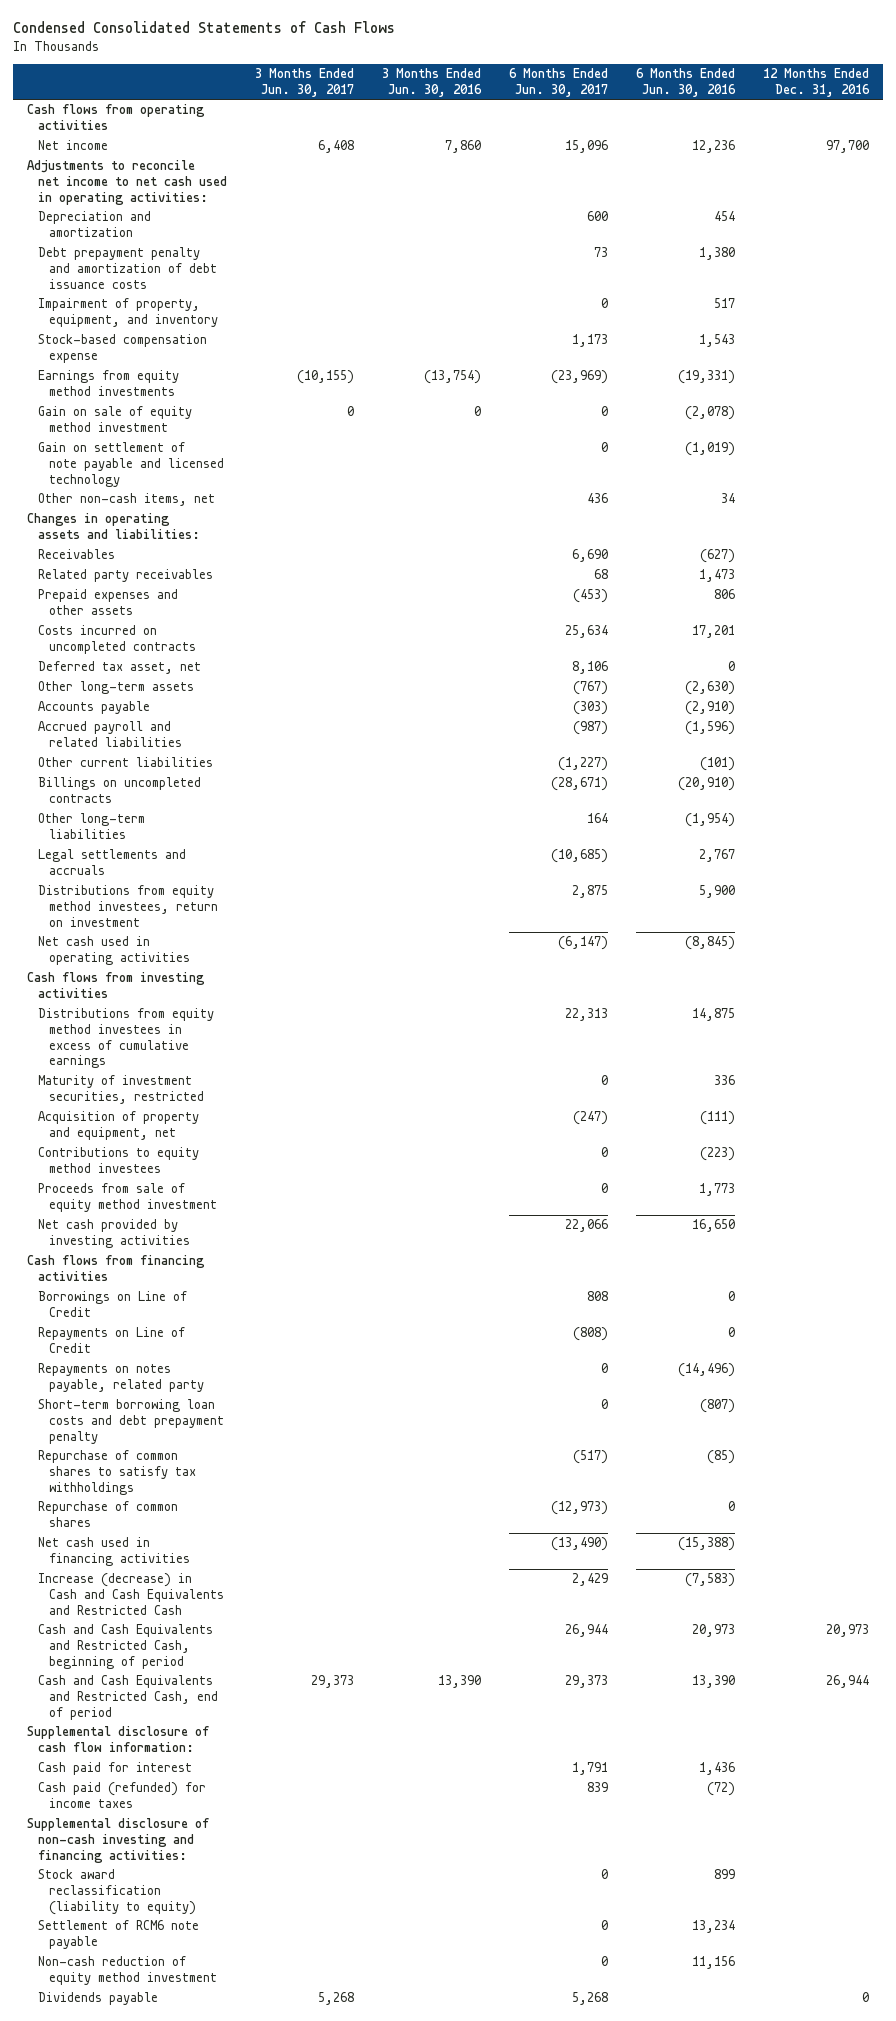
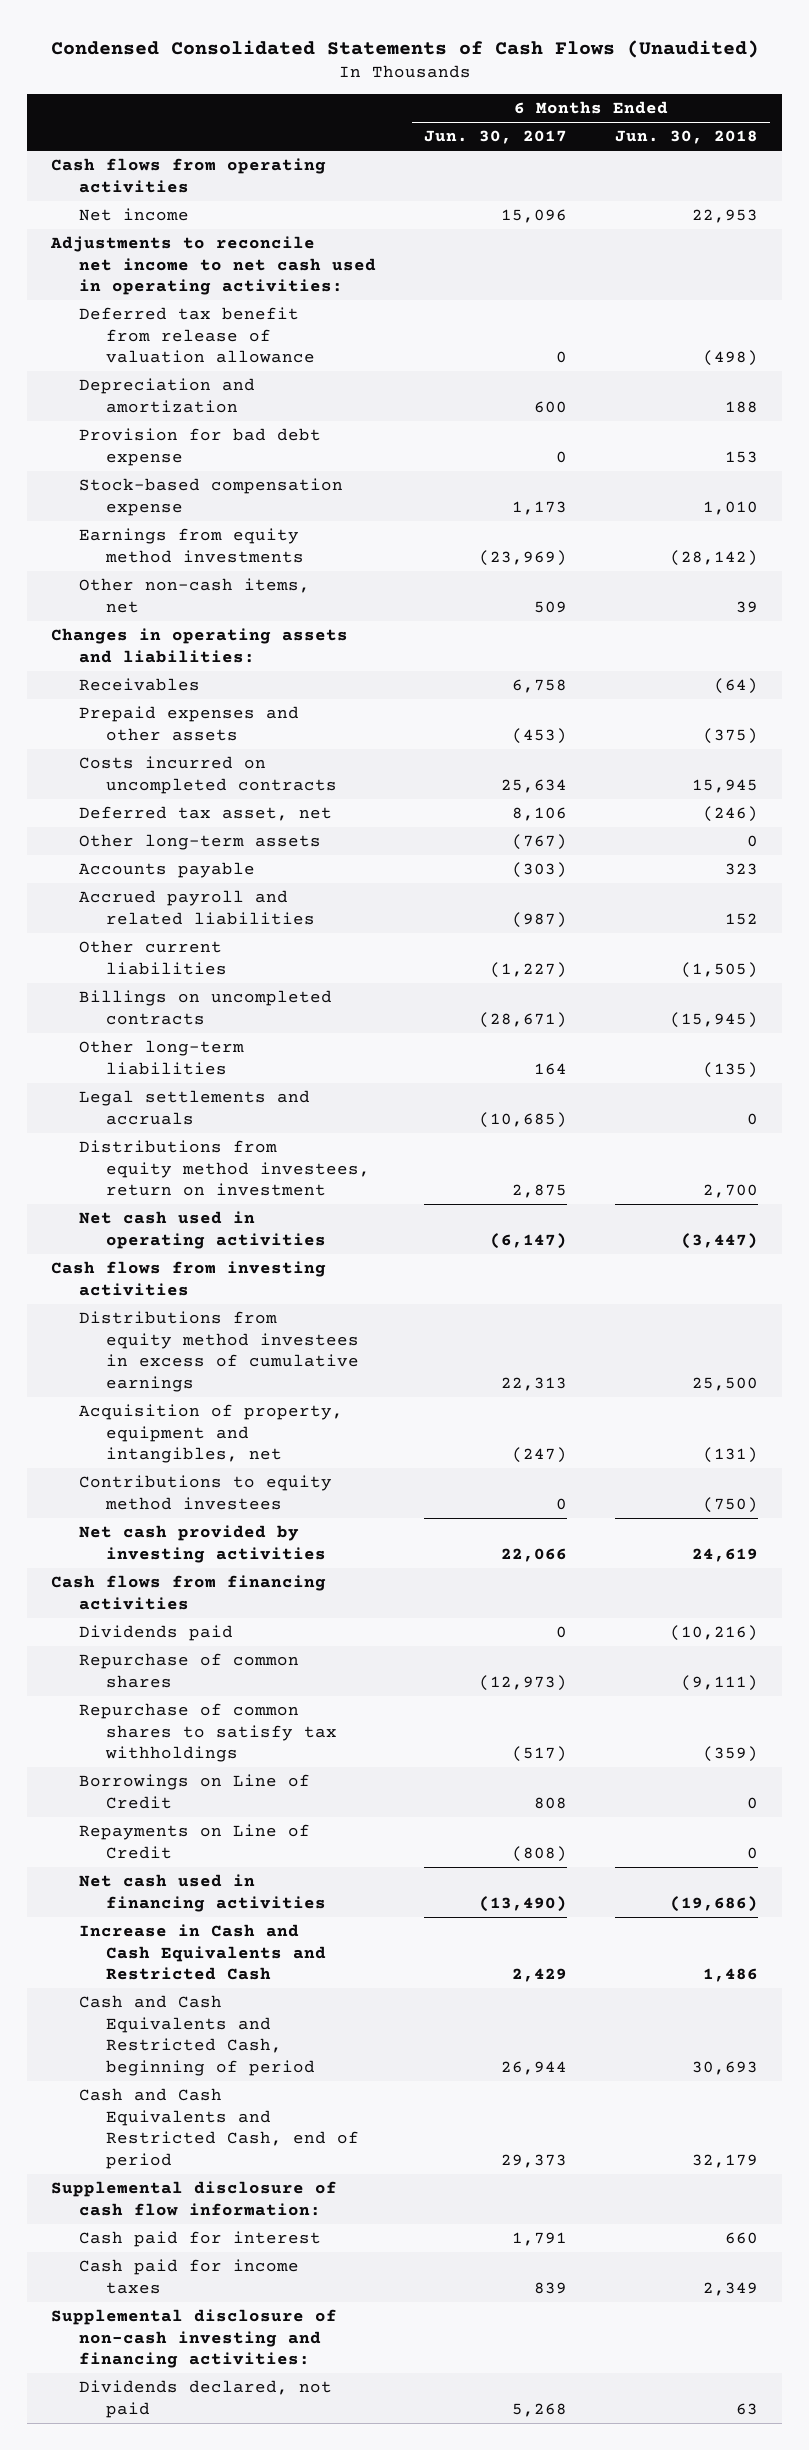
[13,21,396,34] Condensed Consolidated Statements of Cash Flows -> [50,39,759,58] Condensed Consolidated Statements of Cash Flows (Unaudited)
[255,67,355,97] 3 Months Ended Jun. 30, 2017 -> none
[382,67,483,97] 3 Months Ended Jun. 30, 2016 -> none
[636,67,737,97] 6 Months Ended Jun. 30, 2016 -> none
[763,67,871,97] 12 Months Ended Dec. 31, 2016 -> none
none -> [615,130,759,145] Jun. 30, 2018
none -> [78,307,316,364] Deferred tax benefit from release of valuation allowance
[38,247,218,289] Debt prepayment penalty and amortization of debt issuance costs -> none
[38,298,219,328] Impairment of property, equipment, and inventory -> none
none -> [78,428,321,466] Provision for bad debt expense
[38,406,193,433] Gain on sale of equity method investment -> none
[38,442,225,487] Gain on settlement of note payable and licensed technology -> none
[587,493,609,504] 436 -> [533,600,567,613] 509
[38,569,214,583] Related party receivables -> none
[572,549,609,563] 6,690 -> [511,679,567,694] 6,758
[38,1075,205,1105] Maturity of investment securities, restricted -> none
[38,1111,200,1141] Acquisition of property and equipment, net -> [78,1404,343,1464] Acquisition of property, equipment and intangibles, net
[38,1183,218,1213] Proceeds from sale of equity method investment -> none
none -> [78,1625,233,1642] Dividends paid
[38,1501,179,1528] Repurchase of common shares -> [78,1653,299,1688] Repurchase of common shares
[38,1450,197,1495] Repurchase of common shares to satisfy tax withholdings -> [78,1703,338,1763] Repurchase of common shares to satisfy tax withholdings
[38,1363,205,1393] Repayments on notes payable, related party -> none
[38,1399,225,1444] Short-term borrowing loan costs and debt prepayment penalty -> none
[38,1573,225,1615] Increase (decrease) in Cash and Cash Equivalents and Restricted Cash -> [78,1924,327,1981] Increase in Cash and Cash Equivalents and Restricted Cash
[38,1782,207,1809] Cash paid (refunded) for income taxes -> [78,2259,299,2294] Cash paid for income taxes
[38,1869,197,1915] Stock award reclassification (liability to equity) -> none
[38,1920,200,1950] Settlement of RCM6 note payable -> none
[38,1956,218,1986] Non-cash reduction of equity method investment -> none
[38,1992,159,2006] Dividends payable -> [78,2380,332,2418] Dividends declared, not paid

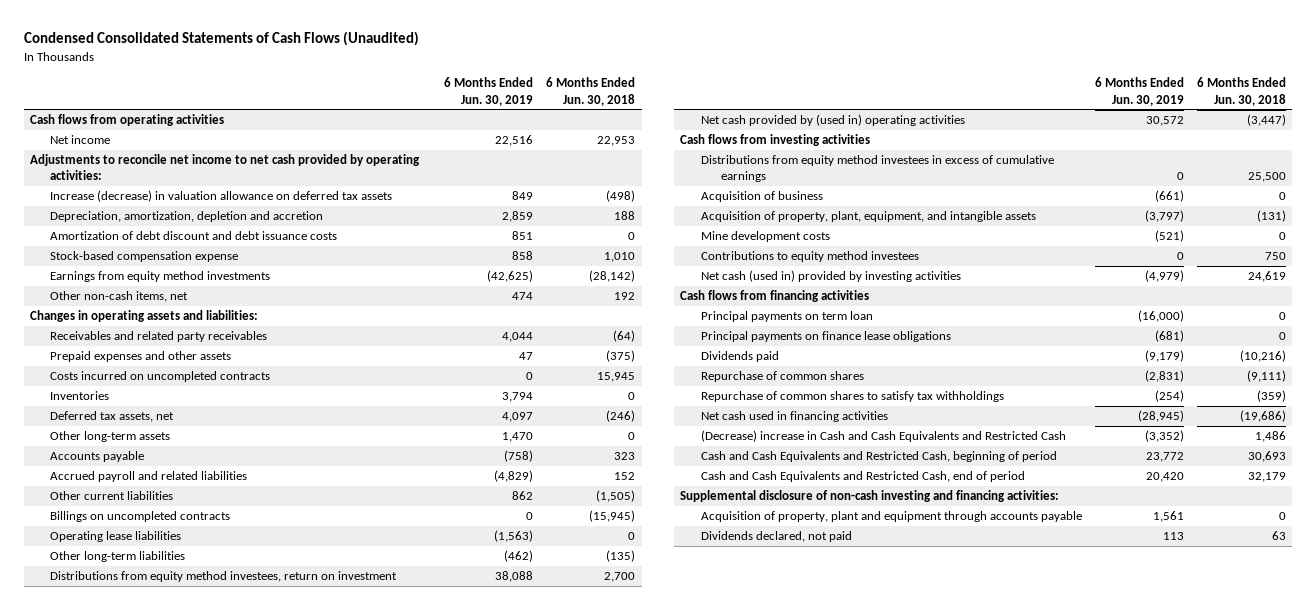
[423,130,567,145] Jun. 30, 2017 -> none
none -> [444,77,534,106] 6 Months Ended Jun. 30, 2019
[78,428,321,466] Provision for bad debt expense -> none
[50,236,376,296] Adjustments to reconcile net income to net cash used in operating activities: -> [30,153,421,181] Adjustments to reconcile net income to net cash provided by operating activities:
[78,307,316,364] Deferred tax benefit from release of valuation allowance -> [50,189,393,202] Increase (decrease) in valuation allowance on deferred tax assets
[78,378,255,413] Depreciation and amortization -> [50,210,324,222] Depreciation, amortization, depletion and accretion
none -> [50,230,338,240] Amortization of debt discount and debt issuance costs
[736,600,759,613] 39 -> [614,291,636,300] 192
[78,678,200,692] Receivables -> none
none -> [50,330,268,342] Receivables and related party receivables
none -> [50,390,110,400] Inventories
[78,806,332,822] Deferred tax asset, net -> [50,410,175,422] Deferred tax assets, net
none -> [50,530,182,542] Operating lease liabilities
[78,1090,310,1125] Legal settlements and accruals -> none
[78,1211,327,1249] Net cash used in operating activities -> [700,113,965,126] Net cash provided by (used in) operating activities
none -> [700,190,823,202] Acquisition of business
[78,1404,343,1464] Acquisition of property, equipment and intangibles, net -> [700,210,1036,222] Acquisition of property, plant, equipment, and intangible assets
none -> [700,230,830,242] Mine development costs
[703,1496,759,1513] (750) -> [1264,251,1286,260] 750
[78,1525,327,1563] Net cash provided by investing activities -> [700,269,961,282] Net cash (used in) provided by investing activities
none -> [700,310,873,322] Principal payments on term loan
none -> [700,330,951,342] Principal payments on finance lease obligations
[78,1774,310,1809] Borrowings on Line of Credit -> none
[78,1824,310,1859] Repayments on Line of Credit -> none
[78,1924,327,1981] Increase in Cash and Cash Equivalents and Restricted Cash -> [700,429,1066,442] (Decrease) increase in Cash and Cash Equivalents and Restricted Cash
[51,2181,338,2216] Supplemental disclosure of cash flow information: -> none
[78,2231,321,2248] Cash paid for interest -> none
[78,2259,299,2294] Cash paid for income taxes -> none
none -> [700,510,1082,522] Acquisition of property, plant and equipment through accounts payable

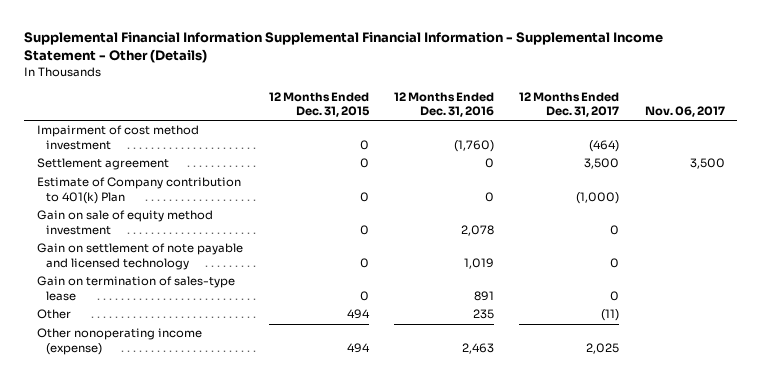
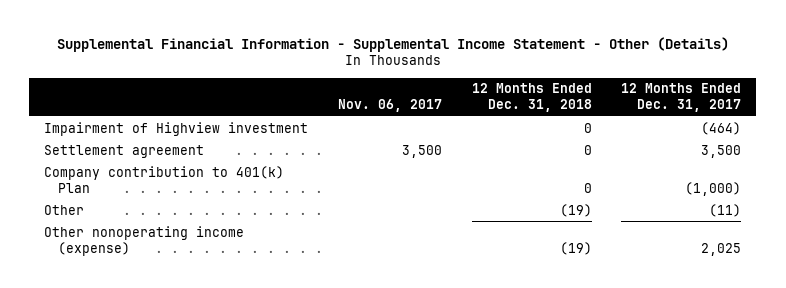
[24,32,664,64] Supplemental Financial Information Supplemental Financial Information - Supplemental Income Statement - Other (Details) -> [56,36,729,52] Supplemental Financial Information - Supplemental Income Statement - Other (Details)
[268,91,370,118] 12 Months Ended Dec. 31, 2015 -> none
[393,91,494,118] 12 Months Ended Dec. 31, 2016 -> none
none -> [471,83,592,113] 12 Months Ended Dec. 31, 2018
[37,125,200,150] Impairment of cost method investment -> [44,121,309,136] Impairment of Highview investment
[37,210,214,235] Gain on sale of equity method investment -> none
[37,243,244,270] Gain on settlement of note payable and licensed technology -> none
[37,276,236,301] Gain on termination of sales-type lease -> none
[37,177,242,204] Estimate of Company contribution to 401(k) Plan -> [44,165,285,193] Company contribution to 401(k) Plan

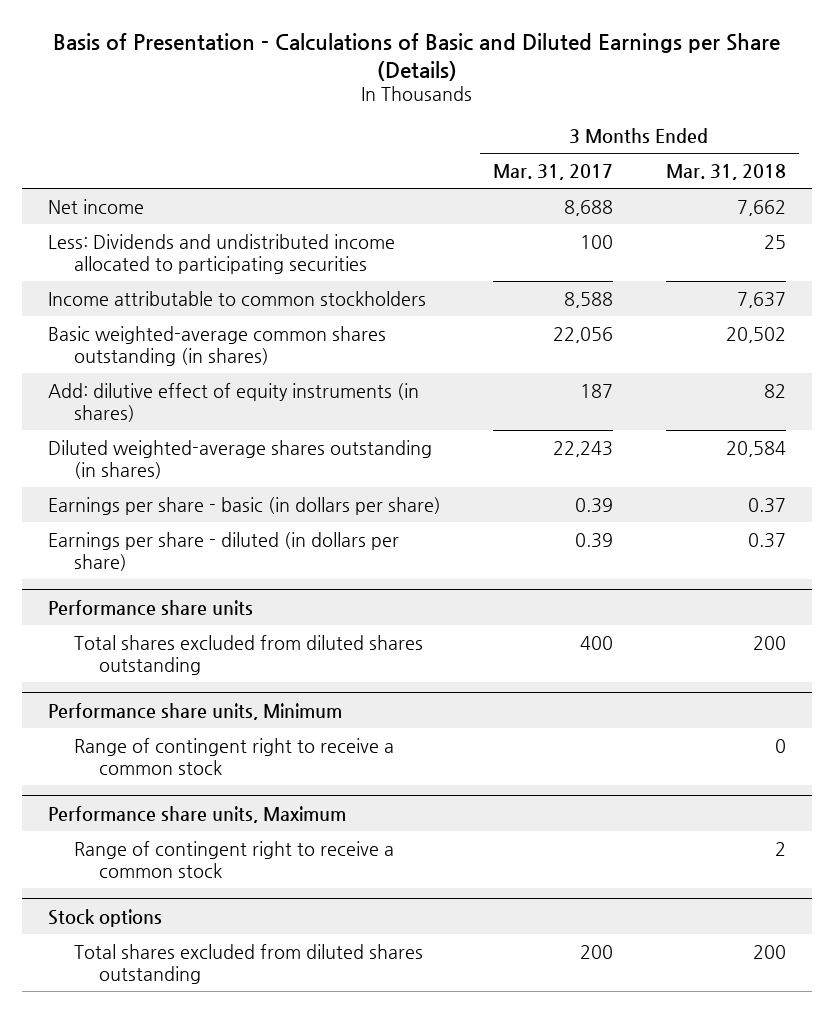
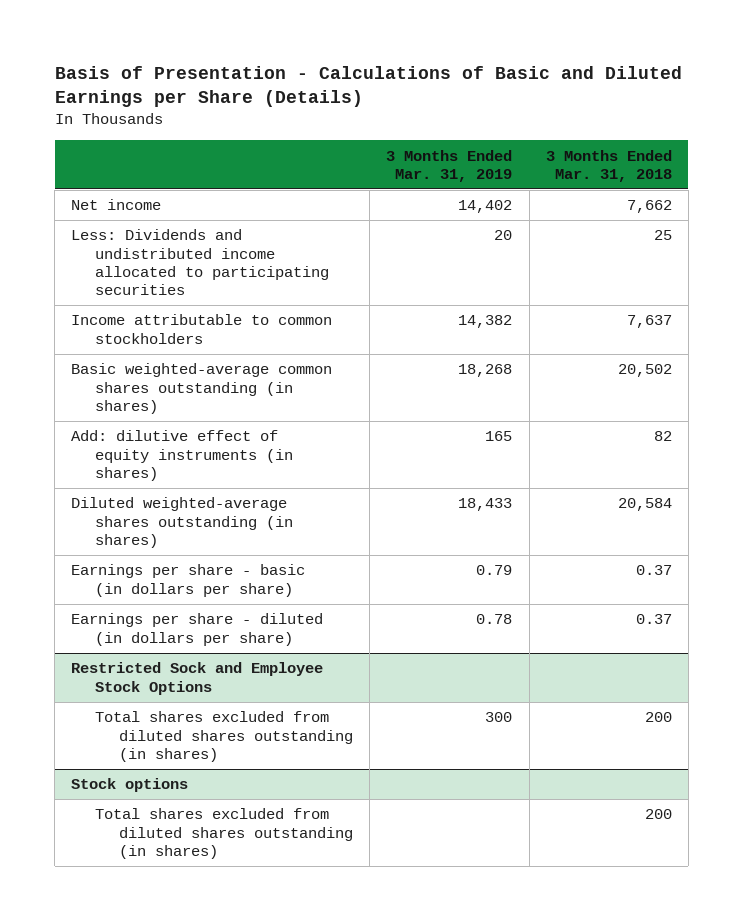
[493,164,614,181] Mar. 31, 2017 -> none
none -> [386,149,513,182] 3 Months Ended Mar. 31, 2019
[47,599,253,616] Performance share units -> none
[47,702,342,720] Performance share units, Minimum -> none
[73,737,394,775] Range of contingent right to receive a common stock -> none
[47,805,346,823] Performance share units, Maximum -> none
[73,840,394,878] Range of contingent right to receive a common stock -> none
none -> [71,662,324,695] Restricted Sock and Employee Stock Options
[73,634,423,675] Total shares excluded from diluted shares outstanding -> [95,711,354,762] Total shares excluded from diluted shares outstanding (in shares)
[73,943,423,984] Total shares excluded from diluted shares outstanding -> [95,808,354,859] Total shares excluded from diluted shares outstanding (in shares)

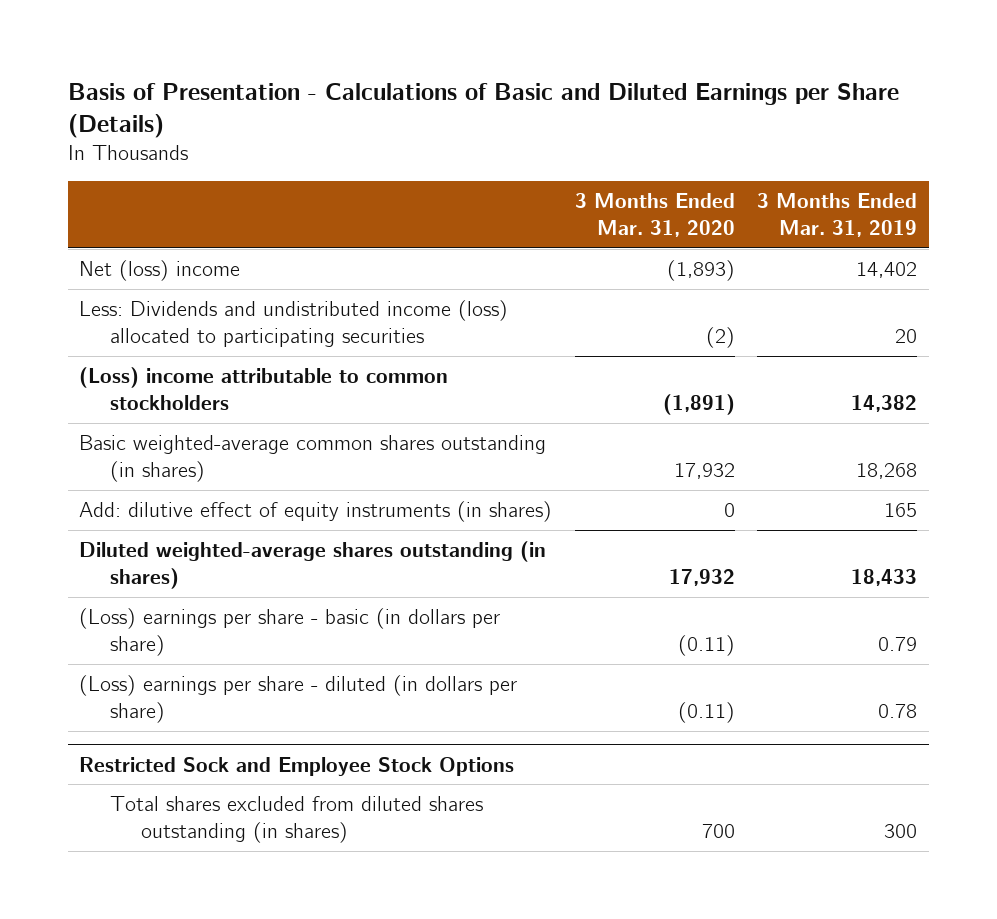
[545,149,672,182] 3 Months Ended Mar. 31, 2018 -> none
none -> [574,193,735,238] 3 Months Ended Mar. 31, 2020
[71,199,162,211] Net income -> [79,260,241,282] Net (loss) income
[71,229,330,296] Less: Dividends and undistributed income allocated to participating securities -> [79,300,509,347] Less: Dividends and undistributed income (loss) allocated to participating securities
[71,314,333,344] Income attributable to common stockholders -> [79,367,449,410] (Loss) income attributable to common stockholders
[71,564,306,597] Earnings per share - basic (in dollars per share) -> [79,608,501,656] (Loss) earnings per share - basic (in dollars per share)
[71,613,324,646] Earnings per share - diluted (in dollars per share) -> [79,675,518,723] (Loss) earnings per share - diluted (in dollars per share)
[71,778,189,793] Stock options -> none
[95,808,354,859] Total shares excluded from diluted shares outstanding (in shares) -> none

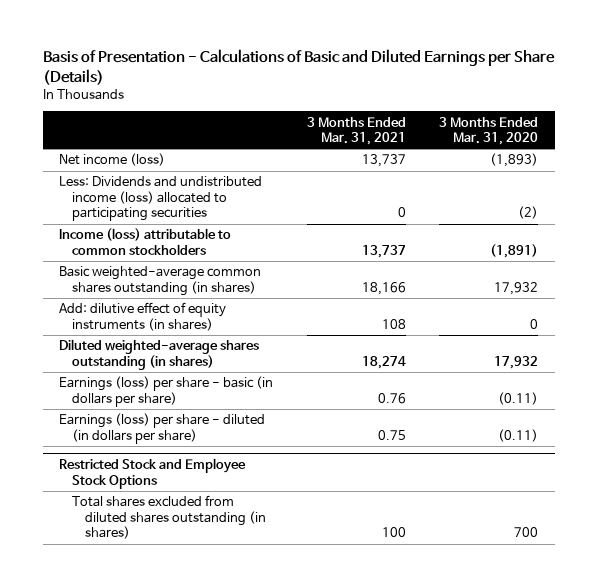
[757,193,918,238] 3 Months Ended Mar. 31, 2019 -> none
none -> [306,116,406,146] 3 Months Ended Mar. 31, 2021
[79,260,241,282] Net (loss) income -> [59,153,166,167] Net income (loss)
[79,367,449,410] (Loss) income attributable to common stockholders -> [59,228,232,255] Income (loss) attributable to common stockholders
[79,608,501,656] (Loss) earnings per share - basic (in dollars per share) -> [59,376,274,407] Earnings (loss) per share - basic (in dollars per share)
[79,675,518,723] (Loss) earnings per share - diluted (in dollars per share) -> [59,413,266,444] Earnings (loss) per share - diluted (in dollars per share)
[79,756,515,776] Restricted Sock and Employee Stock Options -> [59,458,247,489] Restricted Stock and Employee Stock Options

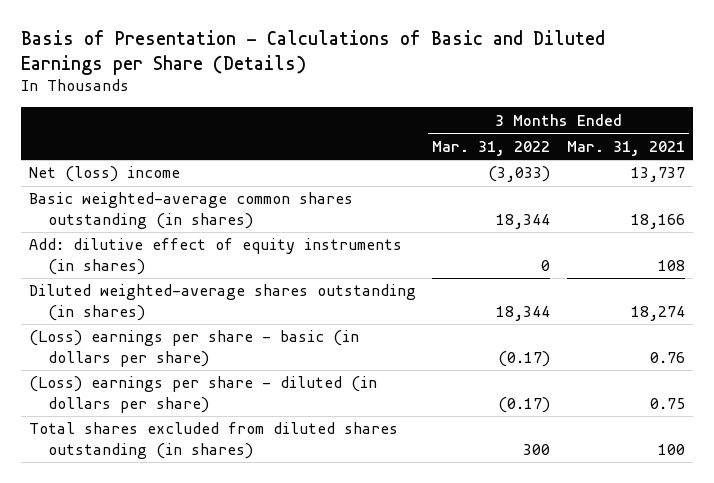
[439,116,539,146] 3 Months Ended Mar. 31, 2020 -> none
none -> [432,140,551,156] Mar. 31, 2022
[59,176,263,222] Less: Dividends and undistributed income (loss) allocated to participating securities -> none
[59,228,232,255] Income (loss) attributable to common stockholders -> none
[59,153,166,167] Net income (loss) -> [28,166,180,183] Net (loss) income
[59,458,247,489] Restricted Stock and Employee Stock Options -> none
[59,376,274,407] Earnings (loss) per share - basic (in dollars per share) -> [28,330,359,367] (Loss) earnings per share - basic (in dollars per share)
[59,413,266,444] Earnings (loss) per share - diluted (in dollars per share) -> [28,376,377,413] (Loss) earnings per share - diluted (in dollars per share)

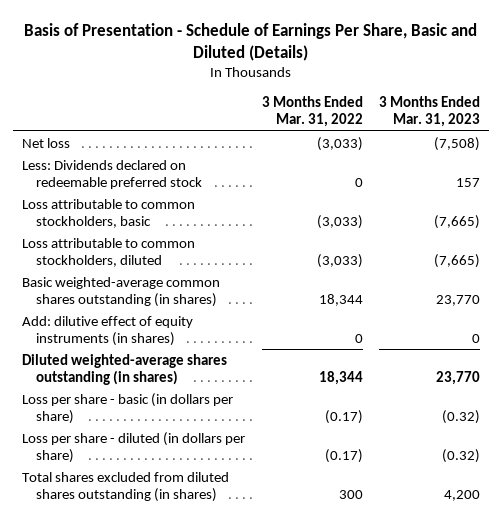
[20,30,605,75] Basis of Presentation - Calculations of Basic and Diluted Earnings per Share (Details) -> [24,22,478,61] Basis of Presentation - Schedule of Earnings Per Share, Basic and Diluted (Details)
[566,140,685,156] Mar. 31, 2021 -> none
none -> [379,96,481,128] 3 Months Ended Mar. 31, 2023
[28,166,180,183] Net (loss) income -> [21,137,70,148] Net loss
none -> [21,159,202,189] Less: Dividends declared on redeemable preferred stock
none -> [21,198,195,228] Loss attributable to common stockholders, basic
none -> [21,237,195,267] Loss attributable to common stockholders, diluted
[28,330,359,367] (Loss) earnings per share - basic (in dollars per share) -> [21,392,233,424] Loss per share - basic (in dollars per share)
[28,376,377,413] (Loss) earnings per share - diluted (in dollars per share) -> [21,431,245,463] Loss per share - diluted (in dollars per share)

